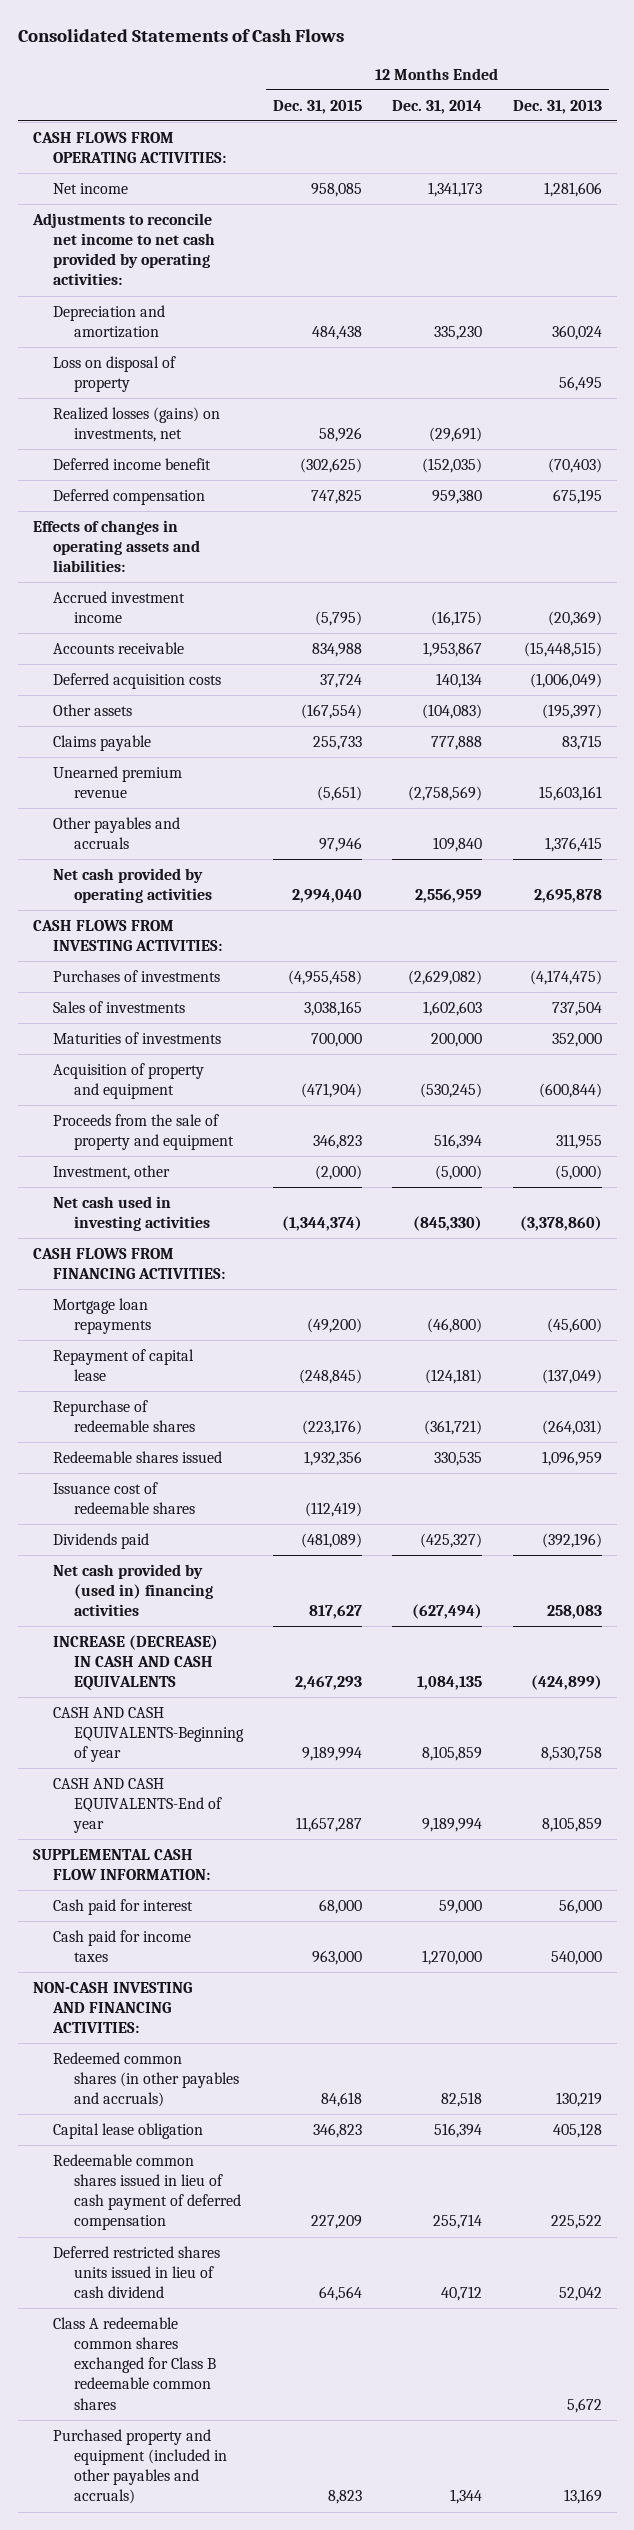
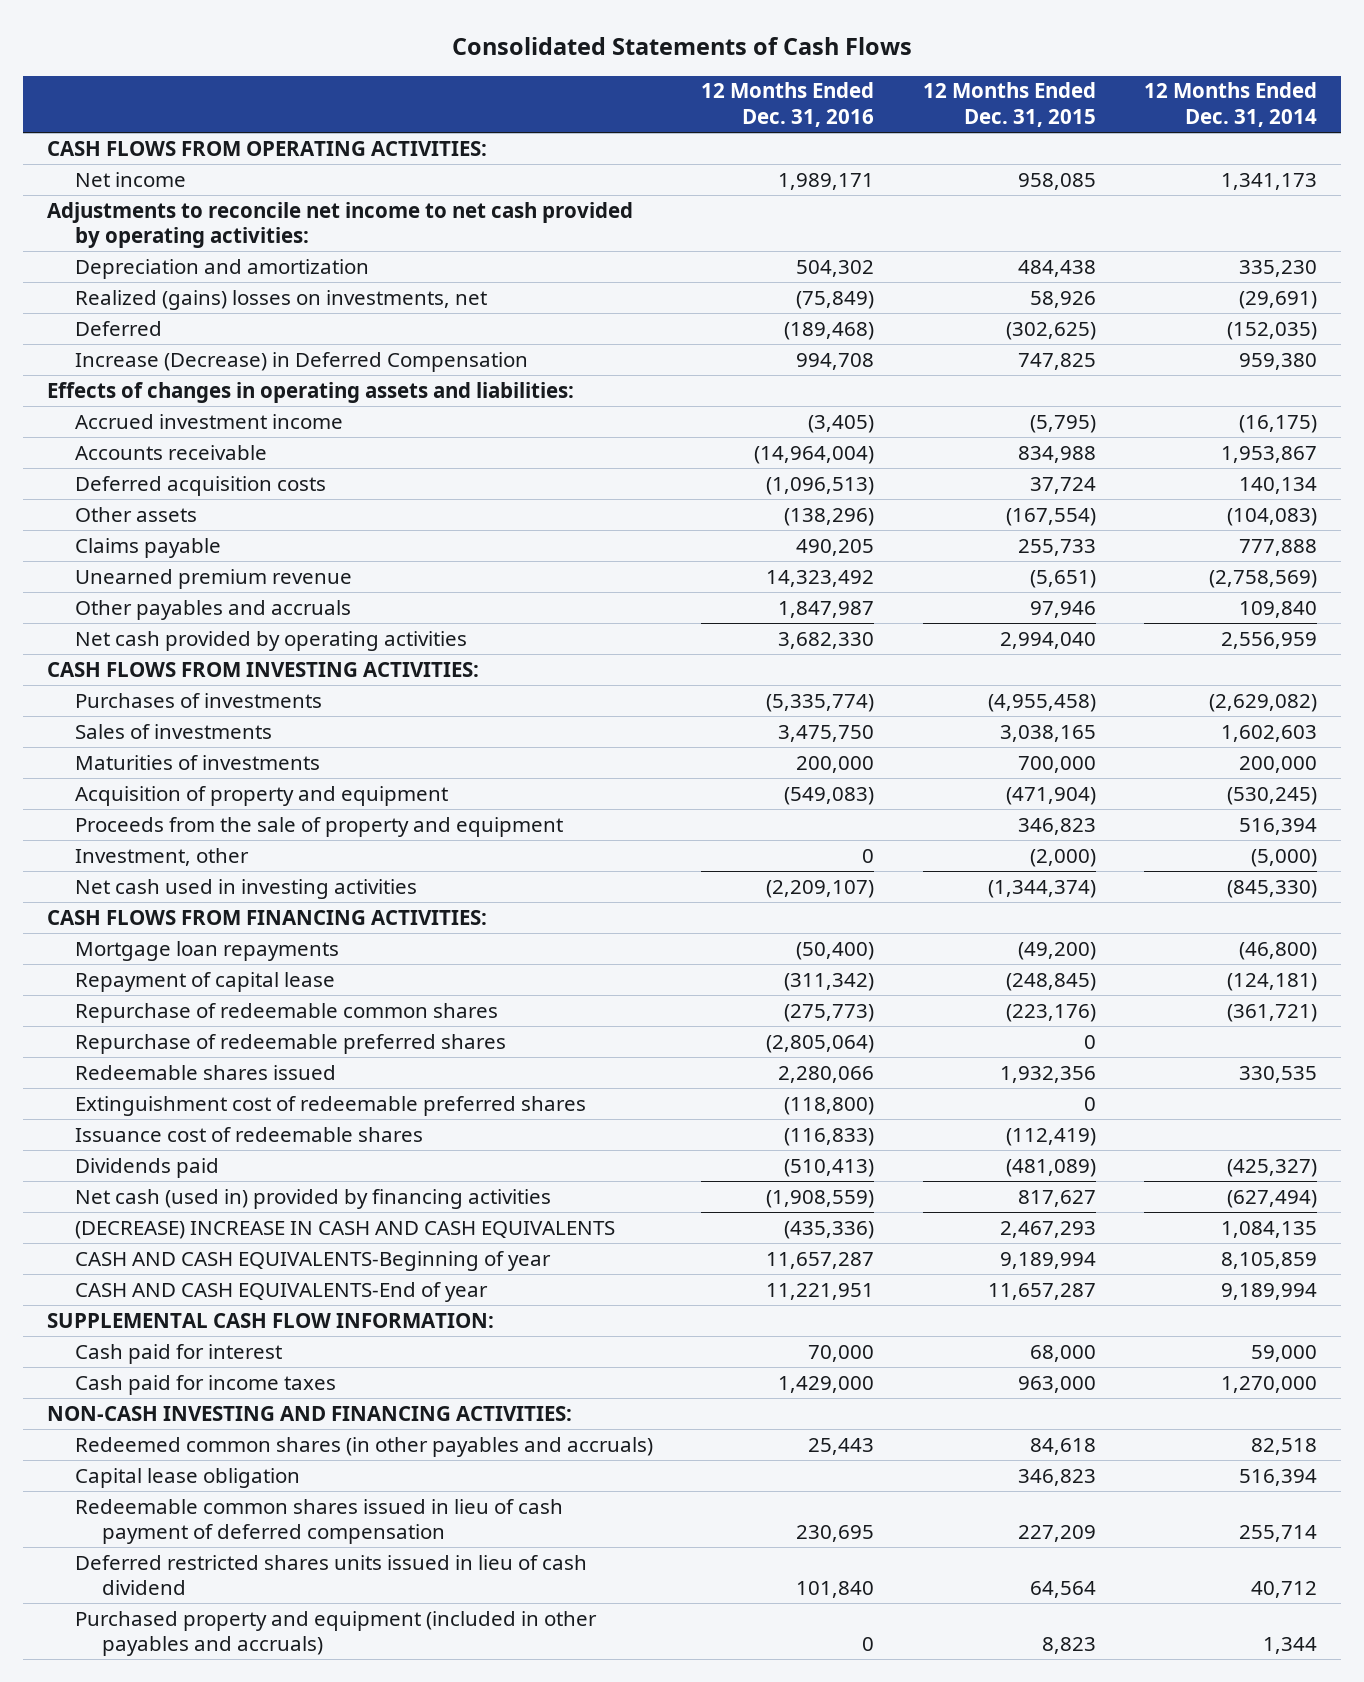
[512,99,602,114] Dec. 31, 2013 -> none
none -> [701,82,875,127] 12 Months Ended Dec. 31, 2016
[53,355,177,393] Loss on disposal of property -> none
[53,406,221,443] Realized losses (gains) on investments, net -> [74,289,487,310] Realized (gains) losses on investments, net
[53,457,212,470] Deferred income benefit -> [74,320,162,336] Deferred
[53,488,206,505] Deferred compensation -> [74,351,528,372] Increase (Decrease) in Deferred Compensation
[53,1399,196,1433] Repurchase of redeemable shares -> [74,1002,498,1023] Repurchase of redeemable common shares
none -> [74,1033,506,1054] Repurchase of redeemable preferred shares
none -> [74,1095,586,1116] Extinguishment cost of redeemable preferred shares
[53,1563,214,1617] Net cash provided by (used in) financing activities -> [74,1188,551,1209] Net cash (used in) provided by financing activities
[53,1634,219,1691] INCREASE (DECREASE) IN CASH AND CASH EQUIVALENTS -> [74,1220,615,1239] (DECREASE) INCREASE IN CASH AND CASH EQUIVALENTS
[53,2316,217,2410] Class A redeemable common shares exchanged for Class B redeemable common shares -> none

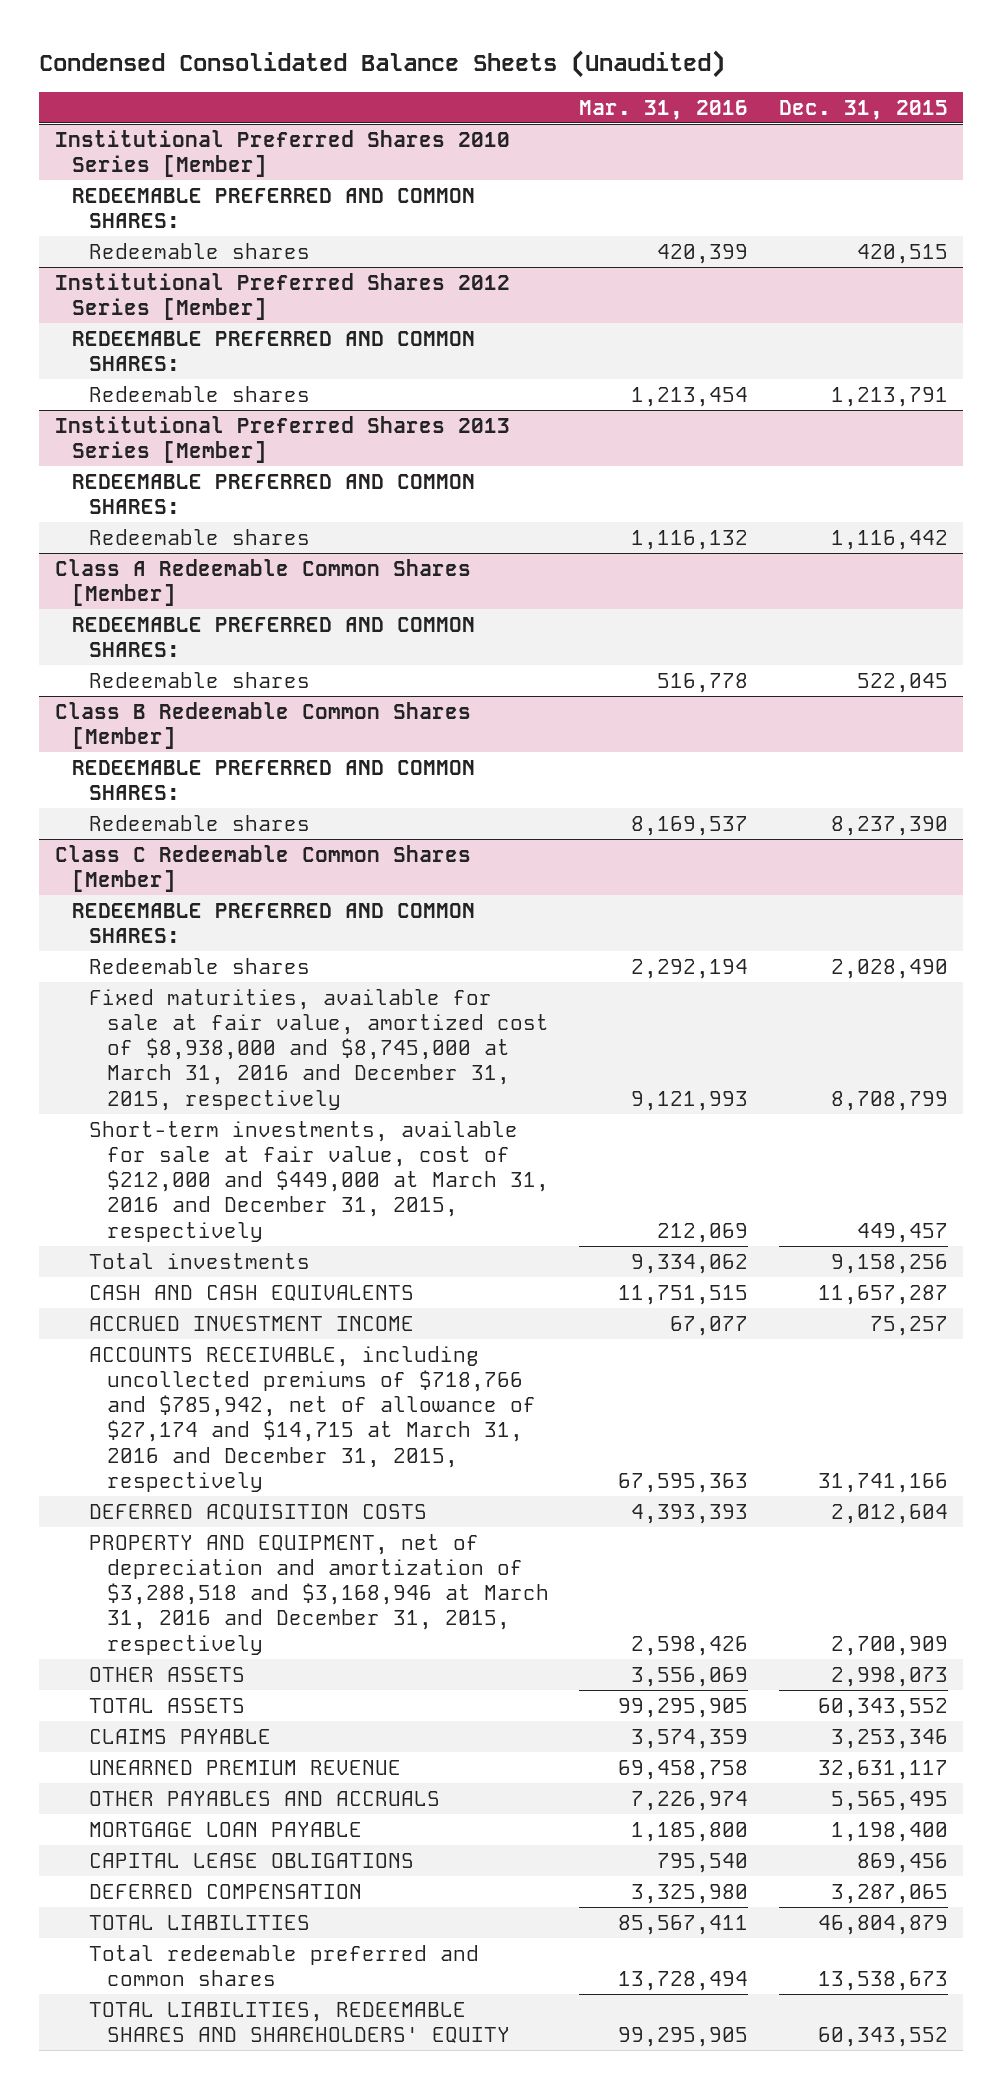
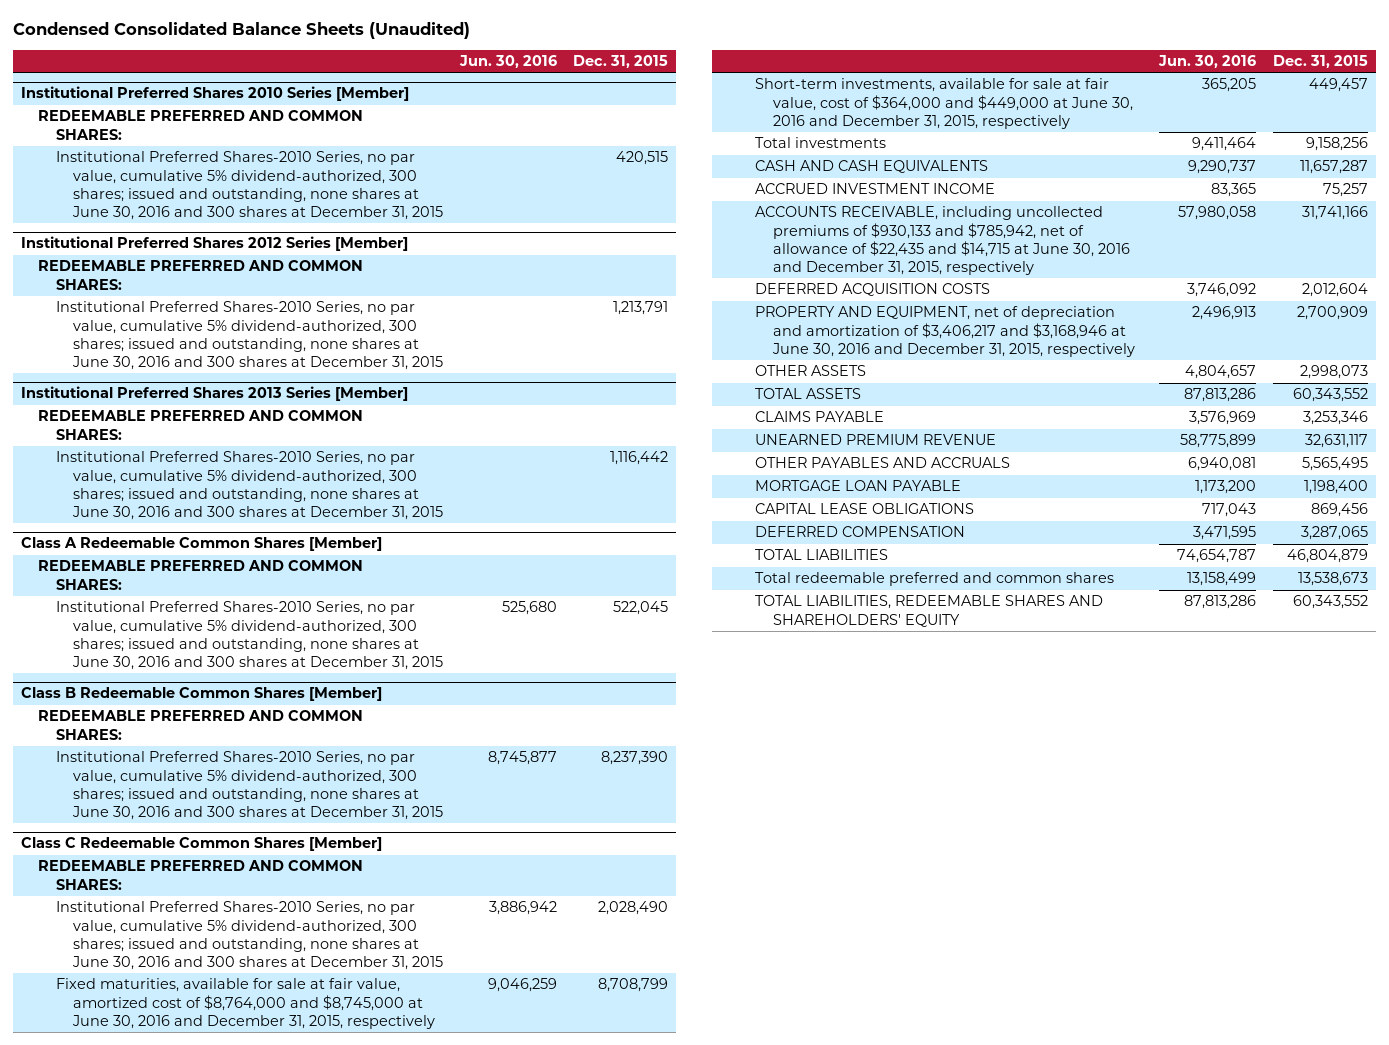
[579,99,749,120] Mar. 31, 2016 -> none
none -> [458,55,557,69] Jun. 30, 2016
[89,242,311,259] Redeemable shares -> [55,151,444,220] Institutional Preferred Shares-2010 Series, no par value, cumulative 5% dividend-authorized, 300 shares; issued and outstanding, none shares at June 30, 2016 and 300 shares at December 31, 2015
[89,385,311,402] Redeemable shares -> [55,301,444,370] Institutional Preferred Shares-2010 Series, no par value, cumulative 5% dividend-authorized, 300 shares; issued and outstanding, none shares at June 30, 2016 and 300 shares at December 31, 2015
[89,528,311,545] Redeemable shares -> [55,451,444,520] Institutional Preferred Shares-2010 Series, no par value, cumulative 5% dividend-authorized, 300 shares; issued and outstanding, none shares at June 30, 2016 and 300 shares at December 31, 2015
[89,671,311,688] Redeemable shares -> [55,601,444,670] Institutional Preferred Shares-2010 Series, no par value, cumulative 5% dividend-authorized, 300 shares; issued and outstanding, none shares at June 30, 2016 and 300 shares at December 31, 2015
[89,814,311,831] Redeemable shares -> [55,751,444,820] Institutional Preferred Shares-2010 Series, no par value, cumulative 5% dividend-authorized, 300 shares; issued and outstanding, none shares at June 30, 2016 and 300 shares at December 31, 2015
[89,957,311,974] Redeemable shares -> [55,901,444,970] Institutional Preferred Shares-2010 Series, no par value, cumulative 5% dividend-authorized, 300 shares; issued and outstanding, none shares at June 30, 2016 and 300 shares at December 31, 2015
[89,988,549,1111] Fixed maturities, available for sale at fair value, amortized cost of $8,938,000 and $8,745,000 at March 31, 2016 and December 31, 2015, respectively -> [55,978,436,1029] Fixed maturities, available for sale at fair value, amortized cost of $8,764,000 and $8,745,000 at June 30, 2016 and December 31, 2015, respectively
[89,1120,549,1242] Short-term investments, available for sale at fair value, cost of $212,000 and $449,000 at March 31, 2016 and December 31, 2015, respectively -> [755,78,1133,129] Short-term investments, available for sale at fair value, cost of $364,000 and $449,000 at June 30, 2016 and December 31, 2015, respectively
[89,1345,536,1493] ACCOUNTS RECEIVABLE, including uncollected premiums of $718,766 and $785,942, net of allowance of $27,174 and $14,715 at March 31, 2016 and December 31, 2015, respectively -> [755,206,1130,275] ACCOUNTS RECEIVABLE, including uncollected premiums of $930,133 and $785,942, net of allowance of $22,435 and $14,715 at June 30, 2016 and December 31, 2015, respectively
[89,1533,549,1655] PROPERTY AND EQUIPMENT, net of depreciation and amortization of $3,288,518 and $3,168,946 at March 31, 2016 and December 31, 2015, respectively -> [755,306,1135,357] PROPERTY AND EQUIPMENT, net of depreciation and amortization of $3,406,217 and $3,168,946 at June 30, 2016 and December 31, 2015, respectively

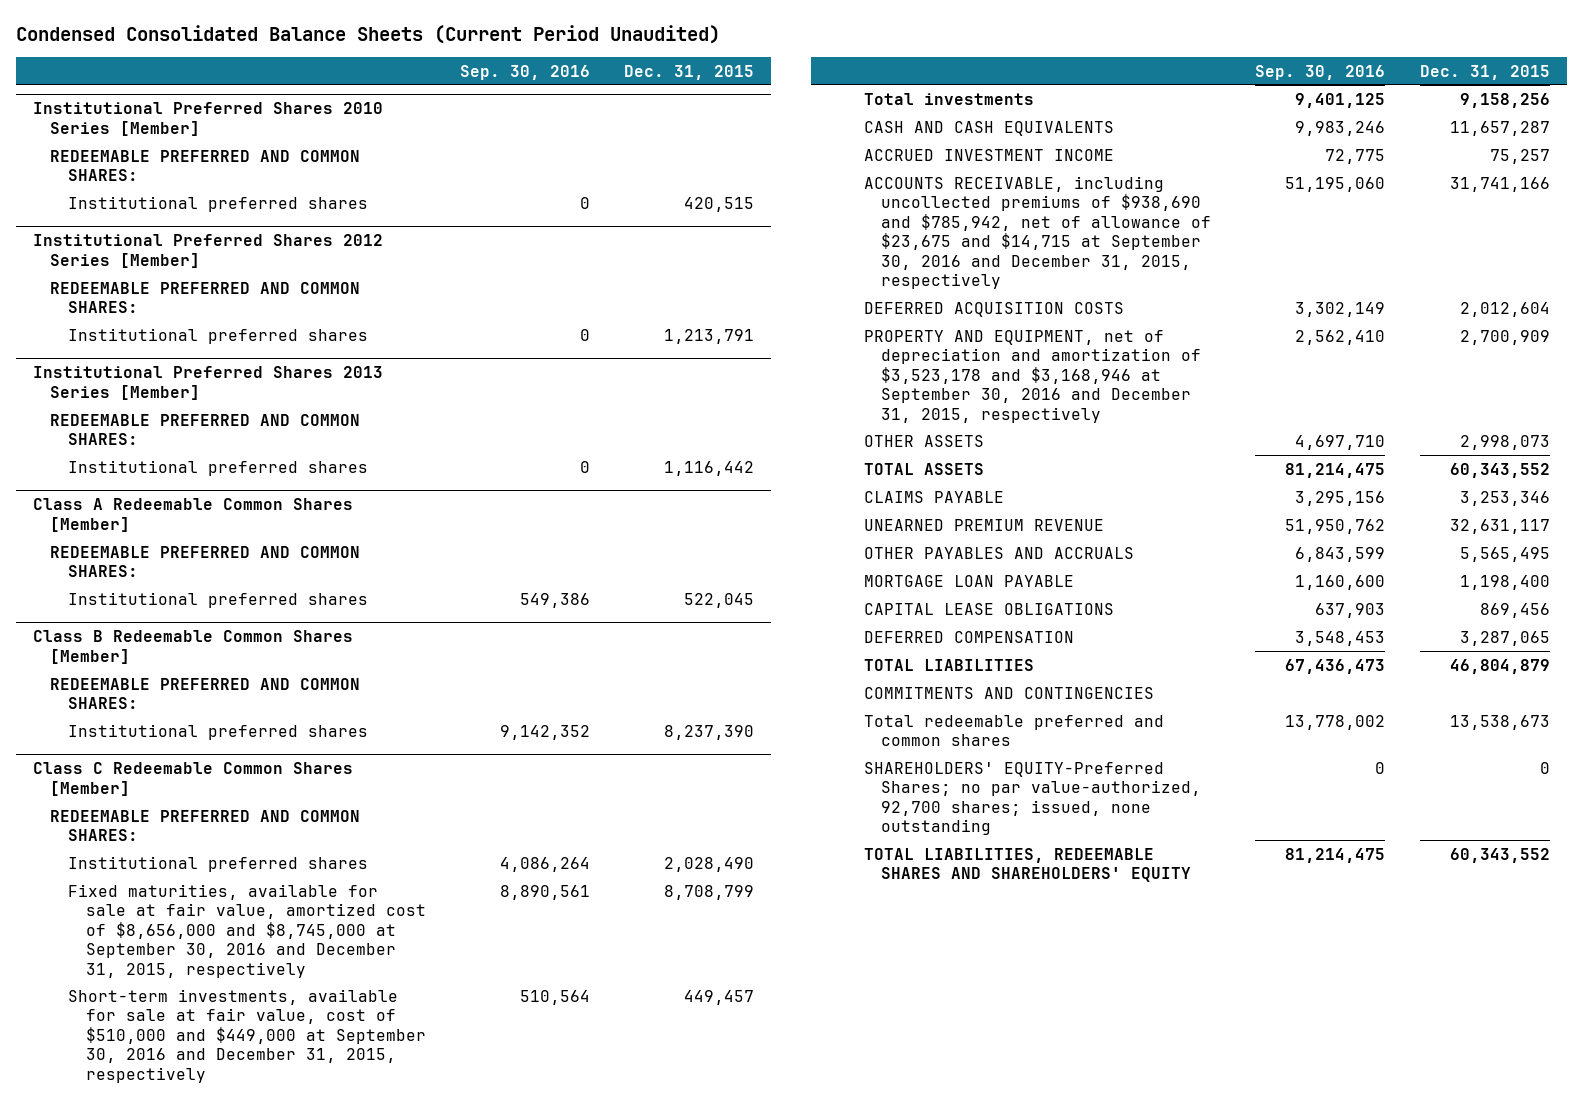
[12,22,470,40] Condensed Consolidated Balance Sheets (Unaudited) -> [15,24,720,44] Condensed Consolidated Balance Sheets (Current Period Unaudited)
[458,55,557,69] Jun. 30, 2016 -> none
none -> [459,64,590,80] Sep. 30, 2016
[55,151,444,220] Institutional Preferred Shares-2010 Series, no par value, cumulative 5% dividend-authorized, 300 shares; issued and outstanding, none shares at June 30, 2016 and 300 shares at December 31, 2015 -> [68,195,369,212] Institutional preferred shares
[55,301,444,370] Institutional Preferred Shares-2010 Series, no par value, cumulative 5% dividend-authorized, 300 shares; issued and outstanding, none shares at June 30, 2016 and 300 shares at December 31, 2015 -> [68,327,369,344] Institutional preferred shares
[55,451,444,520] Institutional Preferred Shares-2010 Series, no par value, cumulative 5% dividend-authorized, 300 shares; issued and outstanding, none shares at June 30, 2016 and 300 shares at December 31, 2015 -> [68,459,369,476] Institutional preferred shares
[55,601,444,670] Institutional Preferred Shares-2010 Series, no par value, cumulative 5% dividend-authorized, 300 shares; issued and outstanding, none shares at June 30, 2016 and 300 shares at December 31, 2015 -> [68,591,369,608] Institutional preferred shares
[55,751,444,820] Institutional Preferred Shares-2010 Series, no par value, cumulative 5% dividend-authorized, 300 shares; issued and outstanding, none shares at June 30, 2016 and 300 shares at December 31, 2015 -> [68,723,369,740] Institutional preferred shares
[55,901,444,970] Institutional Preferred Shares-2010 Series, no par value, cumulative 5% dividend-authorized, 300 shares; issued and outstanding, none shares at June 30, 2016 and 300 shares at December 31, 2015 -> [68,855,369,872] Institutional preferred shares
[55,978,436,1029] Fixed maturities, available for sale at fair value, amortized cost of $8,764,000 and $8,745,000 at June 30, 2016 and December 31, 2015, respectively -> [68,883,426,978] Fixed maturities, available for sale at fair value, amortized cost of $8,656,000 and $8,745,000 at September 30, 2016 and December 31, 2015, respectively
[755,78,1133,129] Short-term investments, available for sale at fair value, cost of $364,000 and $449,000 at June 30, 2016 and December 31, 2015, respectively -> [68,988,426,1083] Short-term investments, available for sale at fair value, cost of $510,000 and $449,000 at September 30, 2016 and December 31, 2015, respectively
[755,206,1130,275] ACCOUNTS RECEIVABLE, including uncollected premiums of $930,133 and $785,942, net of allowance of $22,435 and $14,715 at June 30, 2016 and December 31, 2015, respectively -> [863,175,1212,290] ACCOUNTS RECEIVABLE, including uncollected premiums of $938,690 and $785,942, net of allowance of $23,675 and $14,715 at September 30, 2016 and December 31, 2015, respectively
[755,306,1135,357] PROPERTY AND EQUIPMENT, net of depreciation and amortization of $3,406,217 and $3,168,946 at June 30, 2016 and December 31, 2015, respectively -> [863,329,1202,423] PROPERTY AND EQUIPMENT, net of depreciation and amortization of $3,523,178 and $3,168,946 at September 30, 2016 and December 31, 2015, respectively
none -> [863,686,1154,699] COMMITMENTS AND CONTINGENCIES
none -> [863,761,1202,836] SHAREHOLDERS' EQUITY-Preferred Shares; no par value-authorized, 92,700 shares; issued, none outstanding

